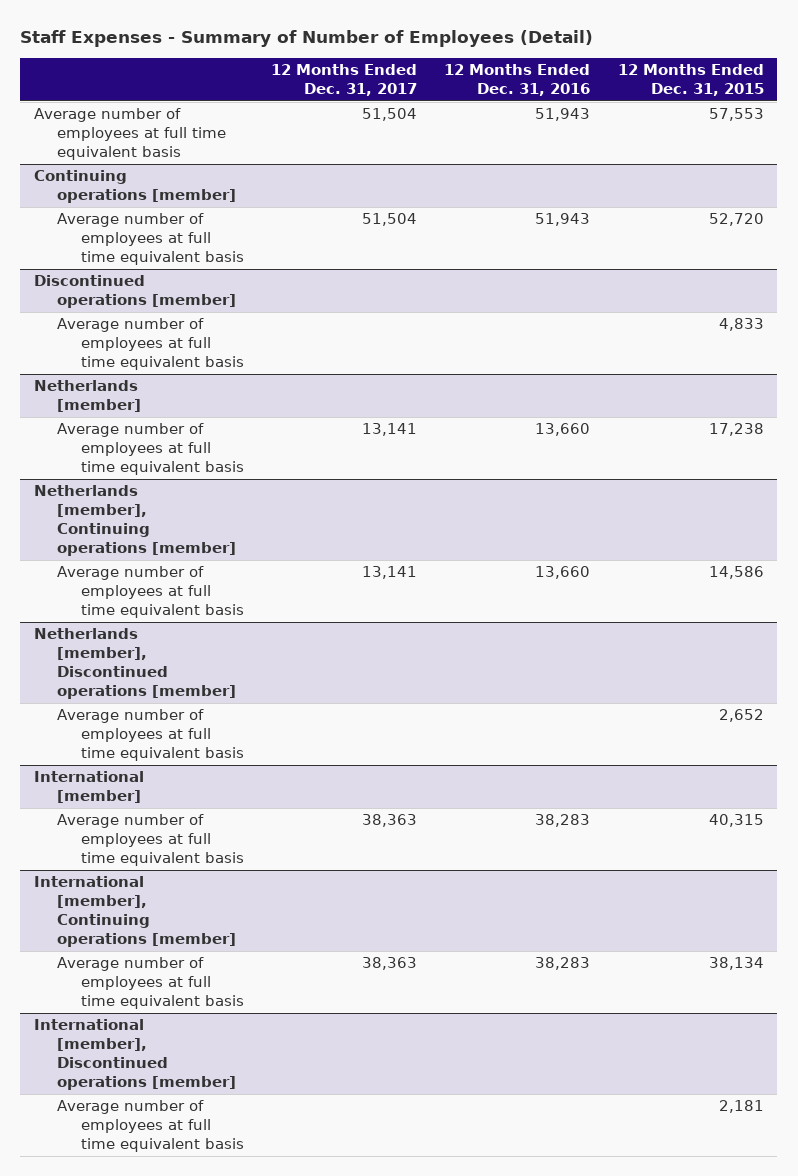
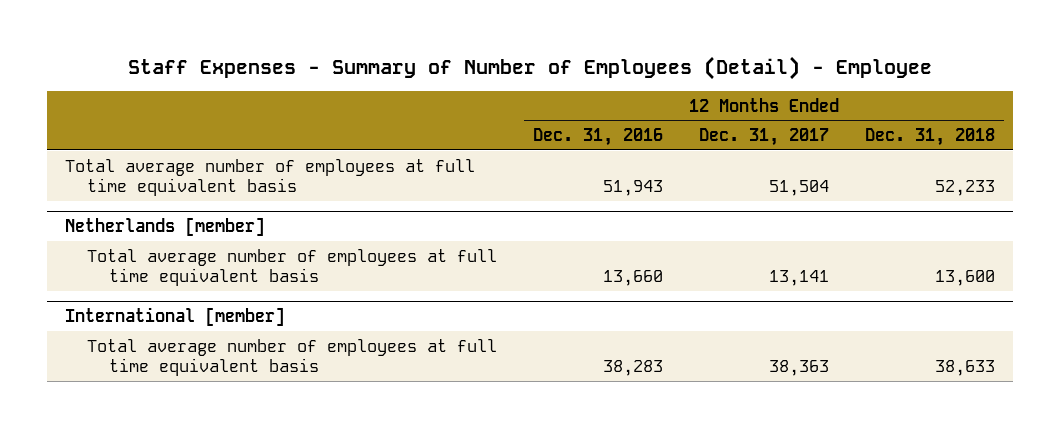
[20,30,594,48] Staff Expenses - Summary of Number of Employees (Detail) -> [128,55,933,80] Staff Expenses - Summary of Number of Employees (Detail) - Employee
[617,64,764,97] 12 Months Ended Dec. 31, 2015 -> none
none -> [865,128,996,147] Dec. 31, 2018
[33,170,237,204] Continuing operations [member] -> none
[57,213,244,266] Average number of employees at full time equivalent basis -> none
[33,275,237,309] Discontinued operations [member] -> none
[57,318,244,371] Average number of employees at full time equivalent basis -> none
[33,108,227,161] Average number of employees at full time equivalent basis -> [64,158,475,196] Total average number of employees at full time equivalent basis
[33,485,237,557] Netherlands [member], Continuing operations [member] -> none
[57,566,244,619] Average number of employees at full time equivalent basis -> none
[33,628,237,700] Netherlands [member], Discontinued operations [member] -> none
[57,709,244,762] Average number of employees at full time equivalent basis -> none
[57,423,244,476] Average number of employees at full time equivalent basis -> [86,248,497,286] Total average number of employees at full time equivalent basis
[33,876,237,948] International [member], Continuing operations [member] -> none
[57,957,244,1010] Average number of employees at full time equivalent basis -> none
[33,1019,237,1091] International [member], Discontinued operations [member] -> none
[57,1100,244,1153] Average number of employees at full time equivalent basis -> none
[57,814,244,867] Average number of employees at full time equivalent basis -> [86,338,497,376] Total average number of employees at full time equivalent basis

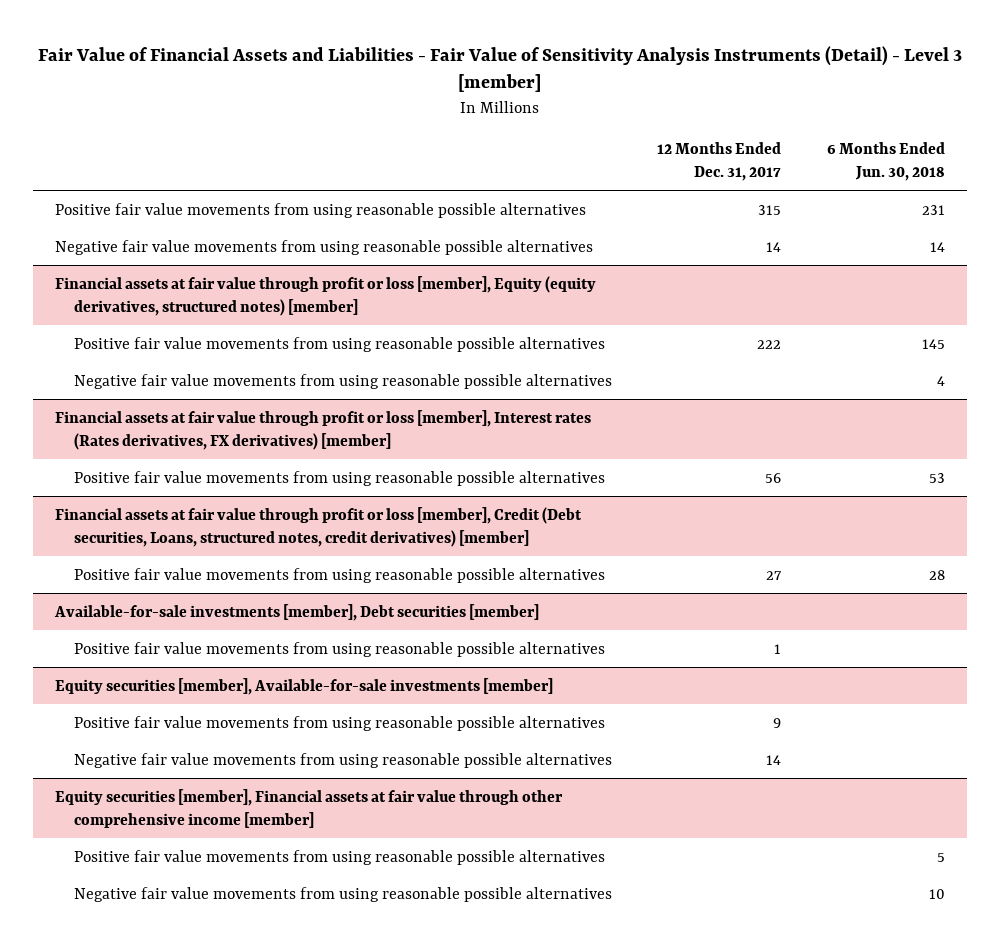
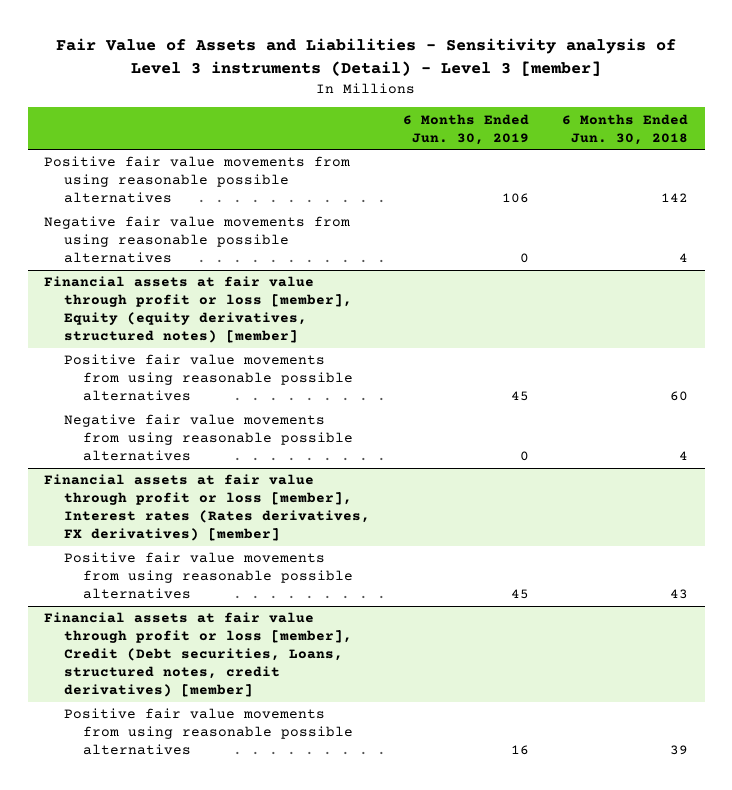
[37,45,962,93] Fair Value of Financial Assets and Liabilities - Fair Value of Sensitivity Analysis Instruments (Detail) - Level 3 [member] -> [56,38,677,77] Fair Value of Assets and Liabilities - Sensitivity analysis of Level 3 instruments (Detail) - Level 3 [member]
[657,142,782,182] 12 Months Ended Dec. 31, 2017 -> none
none -> [402,113,529,145] 6 Months Ended Jun. 30, 2019
[921,204,945,215] 231 -> [661,193,689,203] 142
[929,241,945,252] 14 -> [679,253,689,263] 4
[921,338,945,349] 145 -> [670,391,689,402] 60
[928,472,945,483] 53 -> [670,589,689,600] 43
[54,603,540,621] Available-for-sale investments [member], Debt securities [member] -> none
[74,641,606,657] Positive fair value movements from using reasonable possible alternatives -> none
[55,677,554,695] Equity securities [member], Available-for-sale investments [member] -> none
[74,715,606,731] Positive fair value movements from using reasonable possible alternatives -> none
[74,752,613,768] Negative fair value movements from using reasonable possible alternatives -> none
[55,788,564,828] Equity securities [member], Financial assets at fair value through other comprehensive income [member] -> none
[74,849,606,865] Positive fair value movements from using reasonable possible alternatives -> none
[74,886,613,902] Negative fair value movements from using reasonable possible alternatives -> none
[928,569,945,580] 28 -> [670,745,689,756] 39

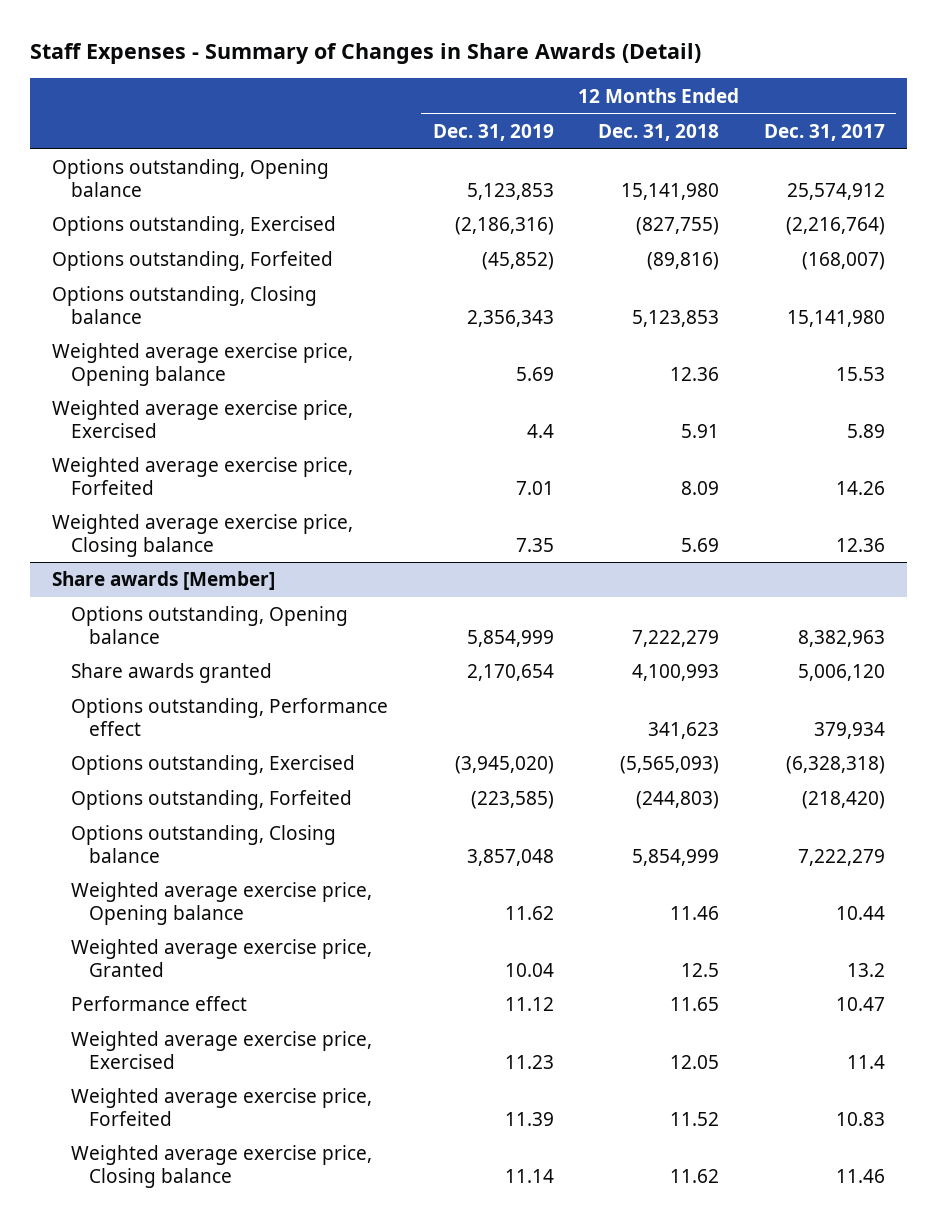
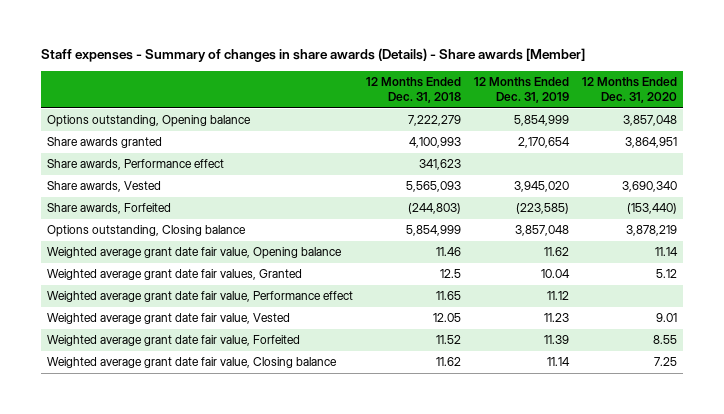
[30,43,702,65] Staff Expenses - Summary of Changes in Share Awards (Detail) -> [40,47,585,62] Staff expenses - Summary of changes in share awards (Details) - Share awards [Member]
[763,123,885,141] Dec. 31, 2017 -> none
none -> [581,77,677,104] 12 Months Ended Dec. 31, 2020
[52,159,330,197] Options outstanding, Opening balance -> none
[52,216,337,237] Options outstanding, Exercised -> none
[52,251,334,272] Options outstanding, Forfeited -> none
[52,286,318,324] Options outstanding, Closing balance -> none
[52,343,354,386] Weighted average exercise price, Opening balance -> none
[52,400,354,438] Weighted average exercise price, Exercised -> none
[52,457,354,495] Weighted average exercise price, Forfeited -> none
[52,514,354,557] Weighted average exercise price, Closing balance -> none
[52,571,276,591] Share awards [Member] -> none
[70,755,355,776] Options outstanding, Exercised -> none
[70,698,388,736] Options outstanding, Performance effect -> [47,159,225,171] Share awards, Performance effect
none -> [47,181,162,193] Share awards, Vested
[70,790,352,811] Options outstanding, Forfeited -> [47,203,172,215] Share awards, Forfeited
[70,882,372,925] Weighted average exercise price, Opening balance -> [47,247,343,260] Weighted average grant date fair value, Opening balance
[70,939,372,977] Weighted average exercise price, Granted -> [47,269,303,281] Weighted average grant date fair values, Granted
[70,996,247,1012] Performance effect -> [47,291,354,303] Weighted average grant date fair value, Performance effect
[70,1031,372,1069] Weighted average exercise price, Exercised -> [47,313,291,325] Weighted average grant date fair value, Vested
[70,1088,372,1126] Weighted average exercise price, Forfeited -> [47,335,301,347] Weighted average grant date fair value, Forfeited
[70,1145,372,1188] Weighted average exercise price, Closing balance -> [47,357,338,369] Weighted average grant date fair value, Closing balance

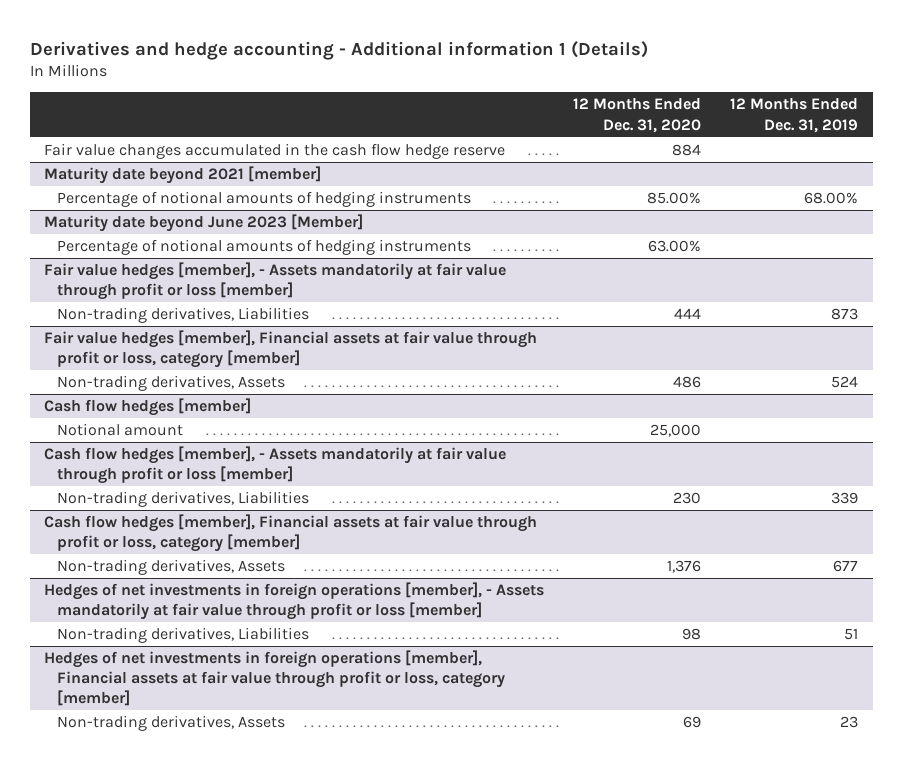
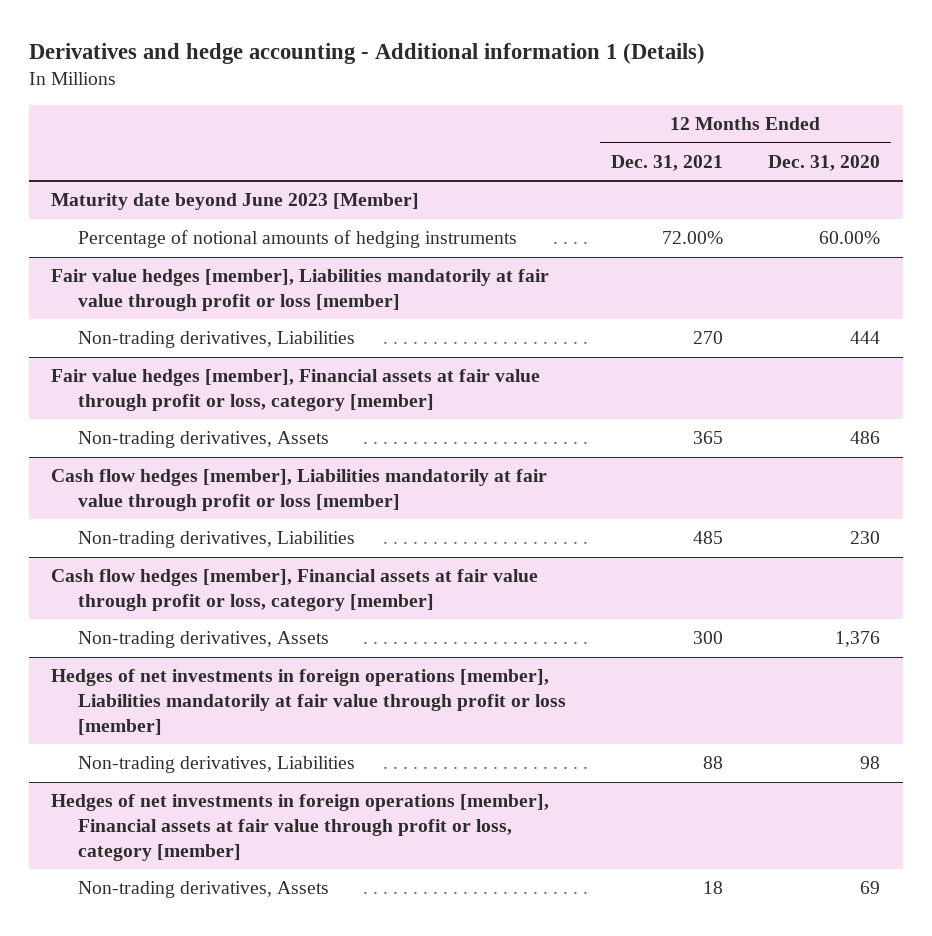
[730,98,859,133] 12 Months Ended Dec. 31, 2019 -> none
none -> [610,154,723,171] Dec. 31, 2021
[44,143,506,160] Fair value changes accumulated in the cash flow hedge reserve -> none
[44,166,322,185] Maturity date beyond 2021 [member] -> none
[56,191,471,208] Percentage of notional amounts of hedging instruments -> none
[648,240,702,253] 63.00% -> [819,231,881,245] 60.00%
[44,262,507,301] Fair value hedges [member], - Assets mandatorily at fair value through profit or loss [member] -> [51,269,550,311] Fair value hedges [member], Liabilities mandatorily at fair value through profit or loss [member]
[44,398,252,417] Cash flow hedges [member] -> none
[56,423,183,437] Notional amount -> none
[44,446,507,485] Cash flow hedges [member], - Assets mandatorily at fair value through profit or loss [member] -> [51,469,548,511] Cash flow hedges [member], Liabilities mandatorily at fair value through profit or loss [member]
[44,582,545,621] Hedges of net investments in foreign operations [member], - Assets mandatorily at fair value through profit or loss [member] -> [51,669,566,735] Hedges of net investments in foreign operations [member], Liabilities mandatorily at fair value through profit or loss [member]

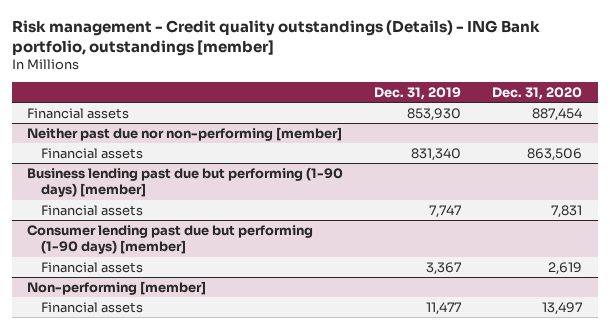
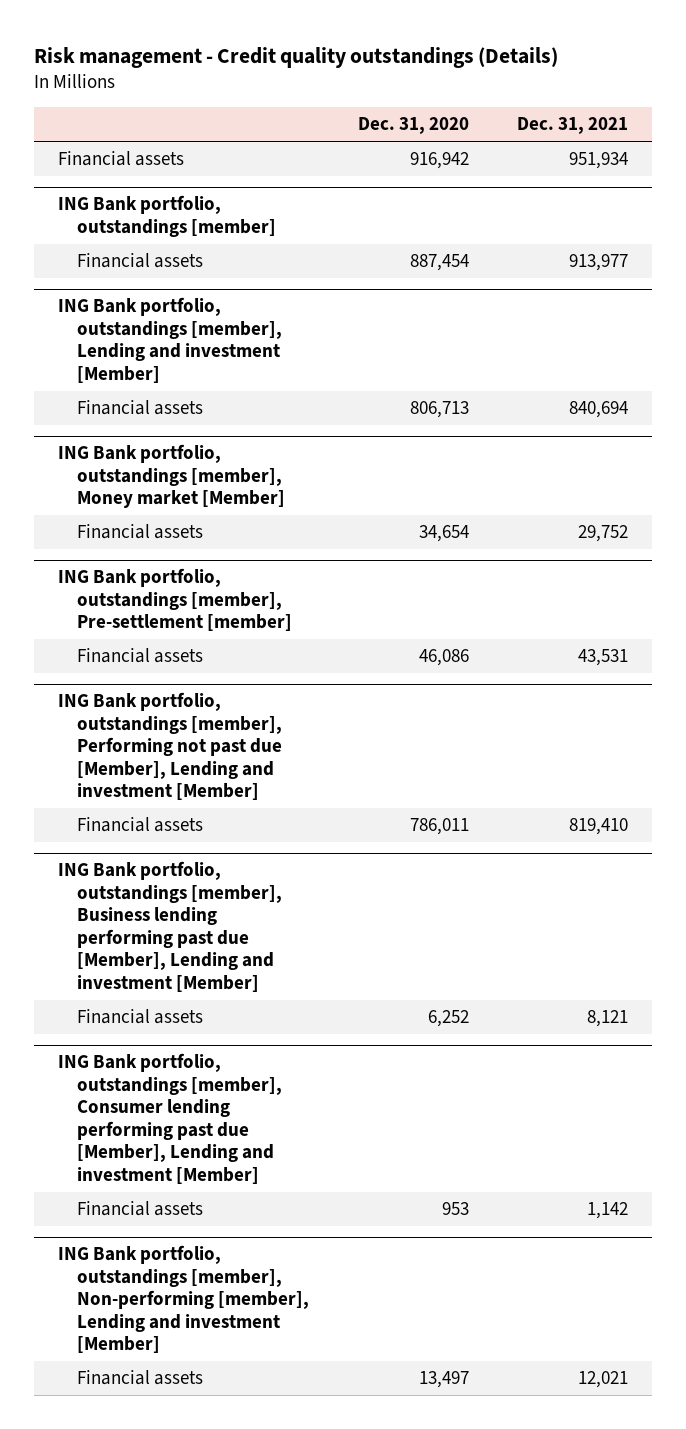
[11,19,540,56] Risk management - Credit quality outstandings (Details) - ING Bank portfolio, outstandings [member] -> [33,46,558,68] Risk management - Credit quality outstandings (Details)
[374,86,462,100] Dec. 31, 2019 -> none
none -> [516,117,628,135] Dec. 31, 2021
none -> [57,151,184,167] Financial assets
none -> [57,195,277,237] ING Bank portfolio, outstandings [member]
[27,126,343,141] Neither past due nor non-performing [member] -> none
[27,166,344,198] Business lending past due but performing (1-90 days) [member] -> none
[27,224,314,255] Consumer lending past due but performing (1-90 days) [member] -> none
[27,280,207,295] Non-performing [member] -> none
none -> [57,297,283,383] ING Bank portfolio, outstandings [member], Lending and investment [Member]
[527,147,583,161] 863,506 -> [409,401,469,419] 806,713
none -> [57,444,286,509] ING Bank portfolio, outstandings [member], Money market [Member]
[551,204,583,218] 7,831 -> [418,525,469,543] 34,654
none -> [57,568,293,632] ING Bank portfolio, outstandings [member], Pre-settlement [member]
[548,261,583,275] 2,619 -> [418,649,469,667] 46,086
none -> [57,692,283,801] ING Bank portfolio, outstandings [member], Performing not past due [Member], Lending and investment [Member]
none -> [77,817,204,833] Financial assets
none -> [57,861,283,992] ING Bank portfolio, outstandings [member], Business lending performing past due [Member], Lending and investment [Member]
none -> [77,1009,204,1025] Financial assets
none -> [57,1053,283,1184] ING Bank portfolio, outstandings [member], Consumer lending performing past due [Member], Lending and investment [Member]
none -> [77,1201,204,1217] Financial assets
none -> [57,1245,310,1354] ING Bank portfolio, outstandings [member], Non-performing [member], Lending and investment [Member]

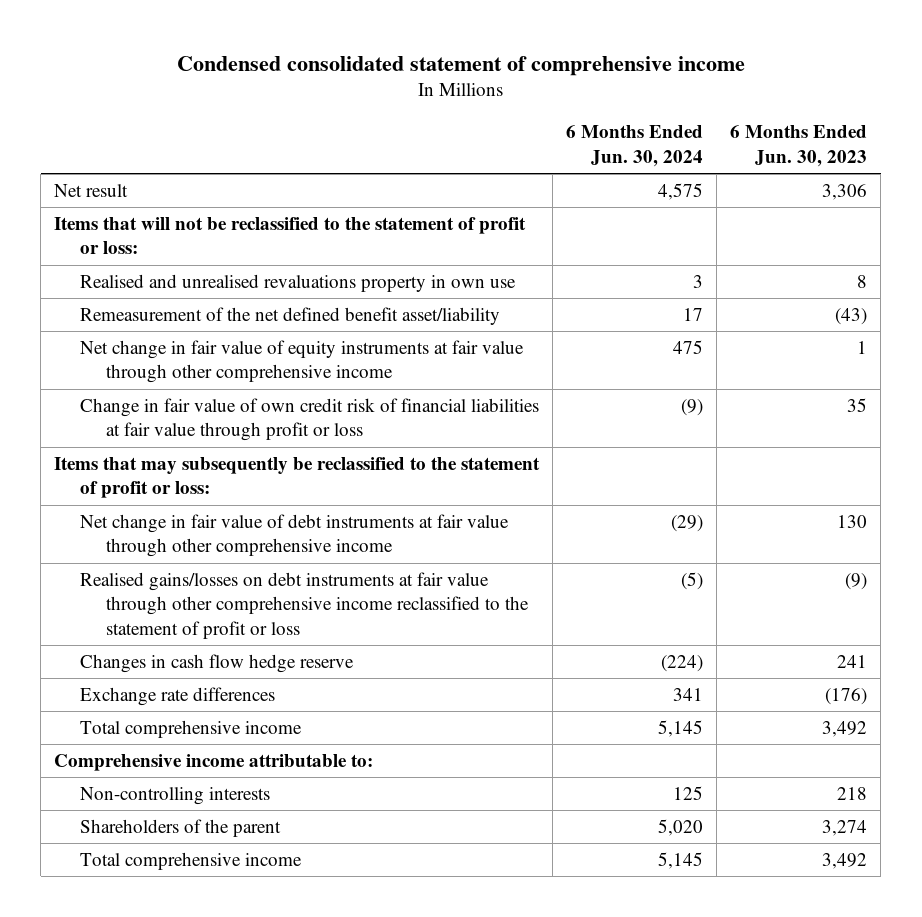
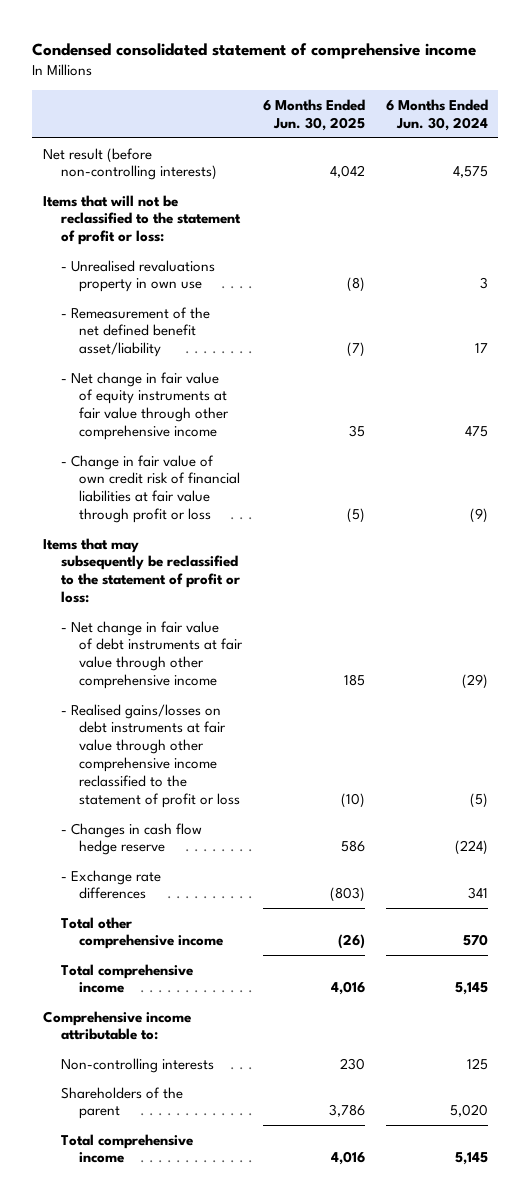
[730,125,868,168] 6 Months Ended Jun. 30, 2023 -> none
none -> [263,99,366,131] 6 Months Ended Jun. 30, 2025
[54,183,129,197] Net result -> [42,147,217,181] Net result (before non-controlling interests)
[80,273,517,292] Realised and unrealised revaluations property in own use -> [60,259,215,293] - Unrealised revaluations property in own use
[80,306,501,325] Remeasurement of the net defined benefit asset/liability -> [60,306,210,358] - Remeasurement of the net defined benefit asset/liability
[80,339,525,384] Net change in fair value of equity instruments at fair value through other comprehensive income -> [60,371,230,441] - Net change in fair value of equity instruments at fair value through other comprehensive income
[80,397,540,442] Change in fair value of own credit risk of financial liabilities at fair value through profit or loss -> [60,454,241,524] - Change in fair value of own credit risk of financial liabilities at fair value through profit or loss
[80,513,510,558] Net change in fair value of debt instruments at fair value through other comprehensive income -> [60,620,244,690] - Net change in fair value of debt instruments at fair value through other comprehensive income
[80,571,530,640] Realised gains/losses on debt instruments at fair value through other comprehensive income reclassified to the statement of profit or loss -> [60,703,241,808] - Realised gains/losses on debt instruments at fair value through other comprehensive income reclassified to the statement of profit or loss
[80,653,355,673] Changes in cash flow hedge reserve -> [60,822,202,856] - Changes in cash flow hedge reserve
[80,686,276,706] Exchange rate differences -> [60,869,161,900] - Exchange rate differences
none -> [60,916,224,950] Total other comprehensive income

